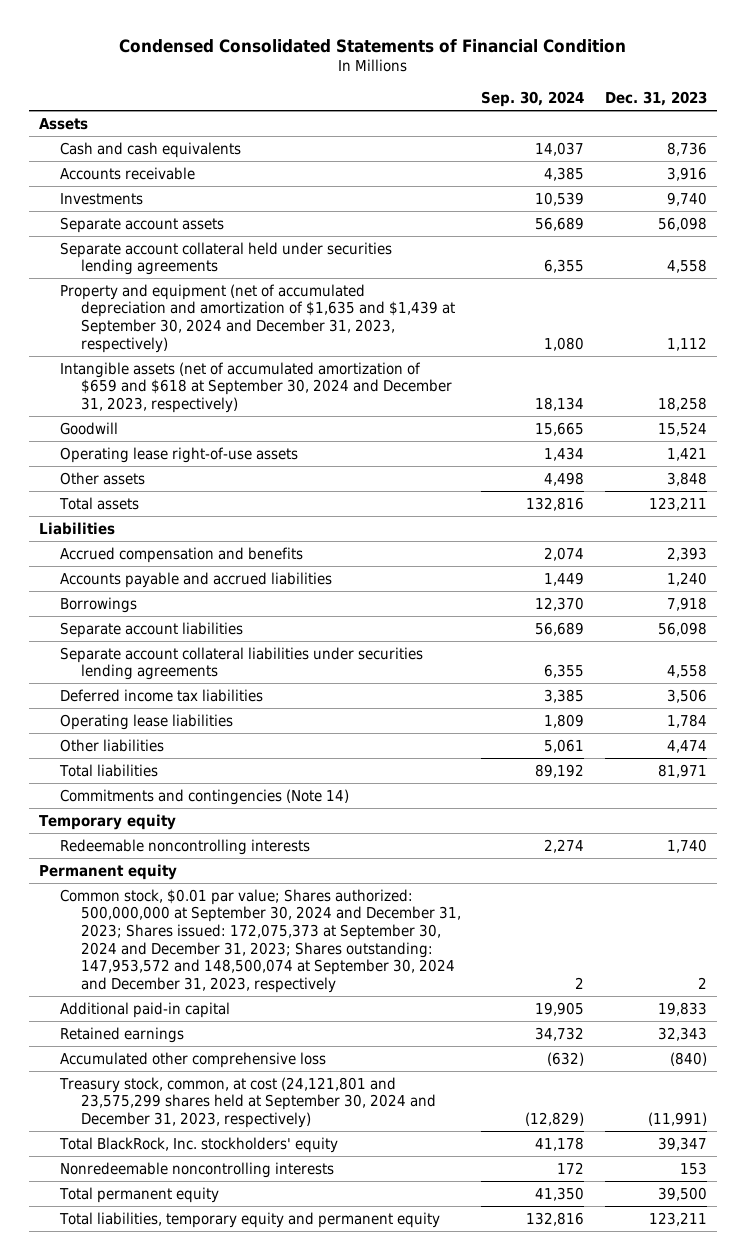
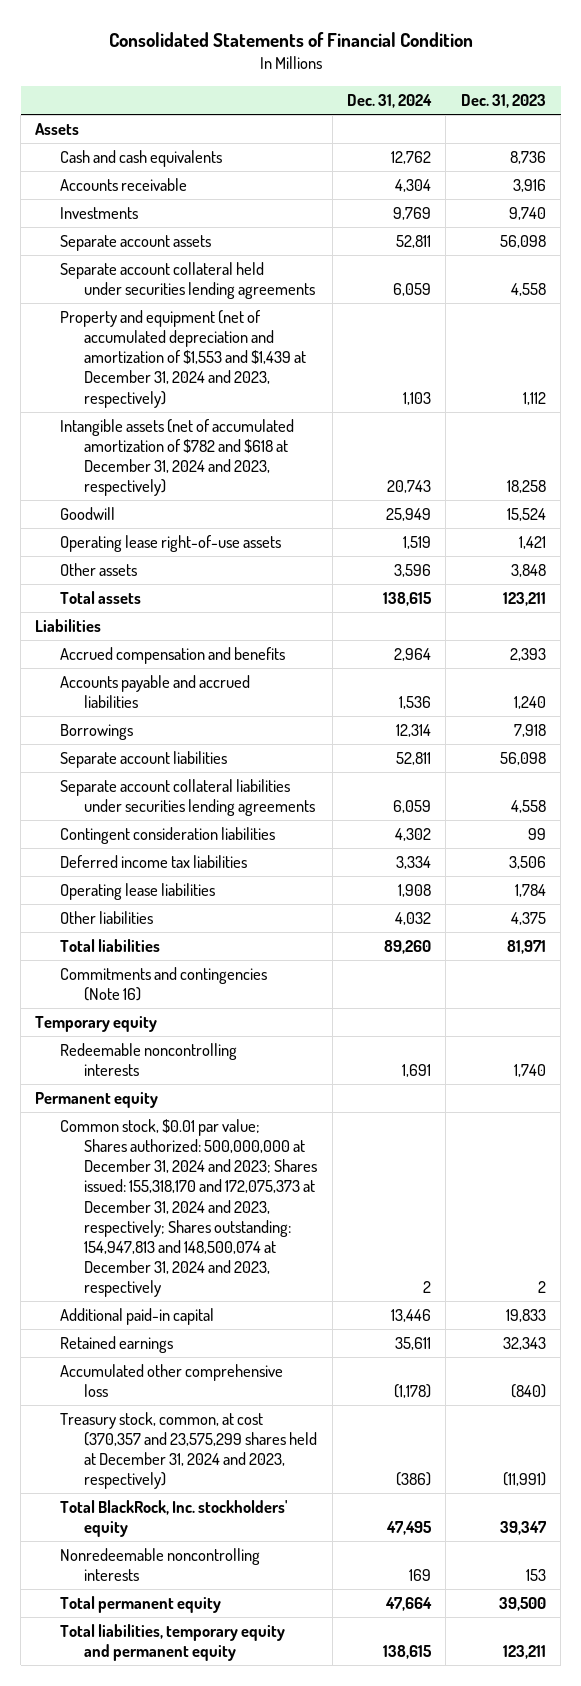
[119,38,627,53] Condensed Consolidated Statements of Financial Condition -> [108,31,473,47] Consolidated Statements of Financial Condition
[481,91,585,108] Sep. 30, 2024 -> none
none -> [347,94,433,109] Dec. 31, 2024
[60,283,455,353] Property and equipment (net of accumulated depreciation and amortization of $1,635 and $1,439 at September 30, 2024 and December 31, 2023, respectively) -> [59,310,307,408] Property and equipment (net of accumulated depreciation and amortization of $1,553 and $1,439 at December 31, 2024 and 2023, respectively)
[60,361,452,414] Intangible assets (net of accumulated amortization of $659 and $618 at September 30, 2024 and December 31, 2023, respectively) -> [59,419,294,497] Intangible assets (net of accumulated amortization of $782 and $618 at December 31, 2024 and 2023, respectively)
none -> [59,827,275,845] Contingent consideration liabilities
[667,739,708,753] 4,474 -> [510,912,546,926] 4,375
[60,788,350,805] Commitments and contingencies (Note 14) -> [59,967,267,1002] Commitments and contingencies (Note 16)
[60,888,461,994] Common stock, $0.01 par value; Shares authorized: 500,000,000 at September 30, 2024 and December 31, 2023; Shares issued: 172,075,373 at September 30, 2024 and December 31, 2023; Shares outstanding: 147,953,572 and 148,500,074 at September 30, 2024 and December 31, 2023, respectively -> [59,1119,318,1297] Common stock, $0.01 par value; Shares authorized: 500,000,000 at December 31, 2024 and 2023; Shares issued: 155,318,170 and 172,075,373 at December 31, 2024 and 2023, respectively; Shares outstanding: 154,947,813 and 148,500,074 at December 31, 2024 and 2023, respectively
[59,1076,436,1129] Treasury stock, common, at cost (24,121,801 and 23,575,299 shares held at September 30, 2024 and December 31, 2023, respectively) -> [59,1412,318,1490] Treasury stock, common, at cost (370,357 and 23,575,299 shares held at December 31, 2024 and 2023, respectively)

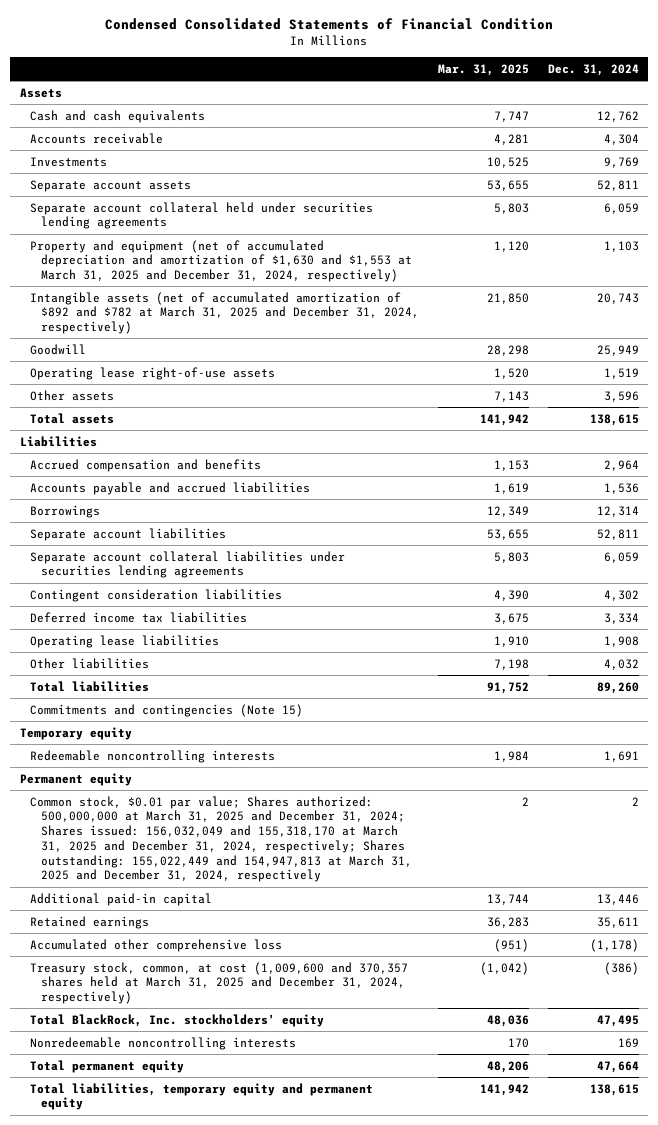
[108,31,473,47] Consolidated Statements of Financial Condition -> [105,17,554,30] Condensed Consolidated Statements of Financial Condition
[460,94,546,109] Dec. 31, 2023 -> none
none -> [437,63,529,76] Mar. 31, 2025
[59,310,307,408] Property and equipment (net of accumulated depreciation and amortization of $1,553 and $1,439 at December 31, 2024 and 2023, respectively) -> [30,239,412,283] Property and equipment (net of accumulated depreciation and amortization of $1,630 and $1,553 at March 31, 2025 and December 31, 2024, respectively)
[59,419,294,497] Intangible assets (net of accumulated amortization of $782 and $618 at December 31, 2024 and 2023, respectively) -> [30,291,419,335] Intangible assets (net of accumulated amortization of $892 and $782 at March 31, 2025 and December 31, 2024, respectively)
[59,967,267,1002] Commitments and contingencies (Note 16) -> [30,703,304,717] Commitments and contingencies (Note 15)
[59,1119,318,1297] Common stock, $0.01 par value; Shares authorized: 500,000,000 at December 31, 2024 and 2023; Shares issued: 155,318,170 and 172,075,373 at December 31, 2024 and 2023, respectively; Shares outstanding: 154,947,813 and 148,500,074 at December 31, 2024 and 2023, respectively -> [30,795,412,883] Common stock, $0.01 par value; Shares authorized: 500,000,000 at March 31, 2025 and December 31, 2024; Shares issued: 156,032,049 and 155,318,170 at March 31, 2025 and December 31, 2024, respectively; Shares outstanding: 155,022,449 and 154,947,813 at March 31, 2025 and December 31, 2024, respectively
[59,1412,318,1490] Treasury stock, common, at cost (370,357 and 23,575,299 shares held at December 31, 2024 and 2023, respectively) -> [30,961,409,1005] Treasury stock, common, at cost (1,009,600 and 370,357 shares held at March 31, 2025 and December 31, 2024, respectively)

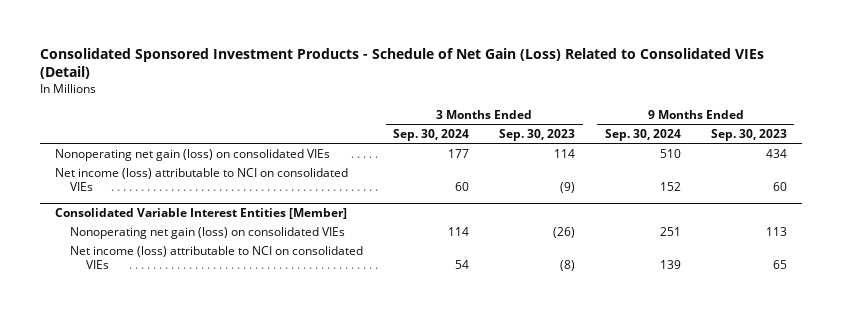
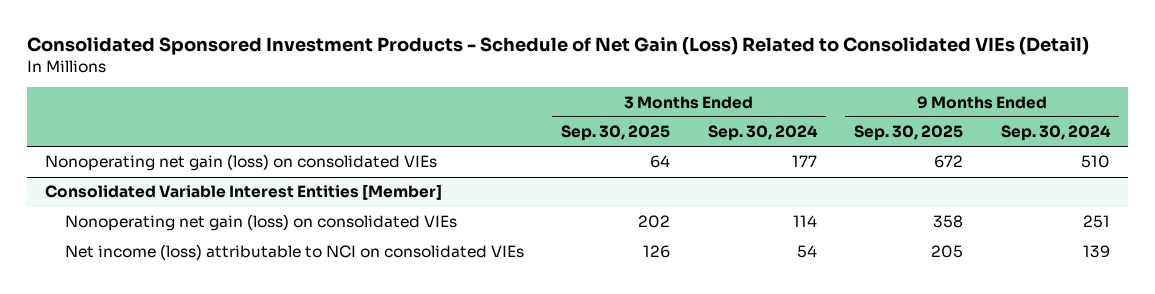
[499,128,576,141] Sep. 30, 2023 -> none
[710,128,787,141] Sep. 30, 2023 -> none
none -> [561,125,671,142] Sep. 30, 2025
none -> [854,125,964,142] Sep. 30, 2025
[55,167,349,191] Net income (loss) attributable to NCI on consolidated VIEs -> none

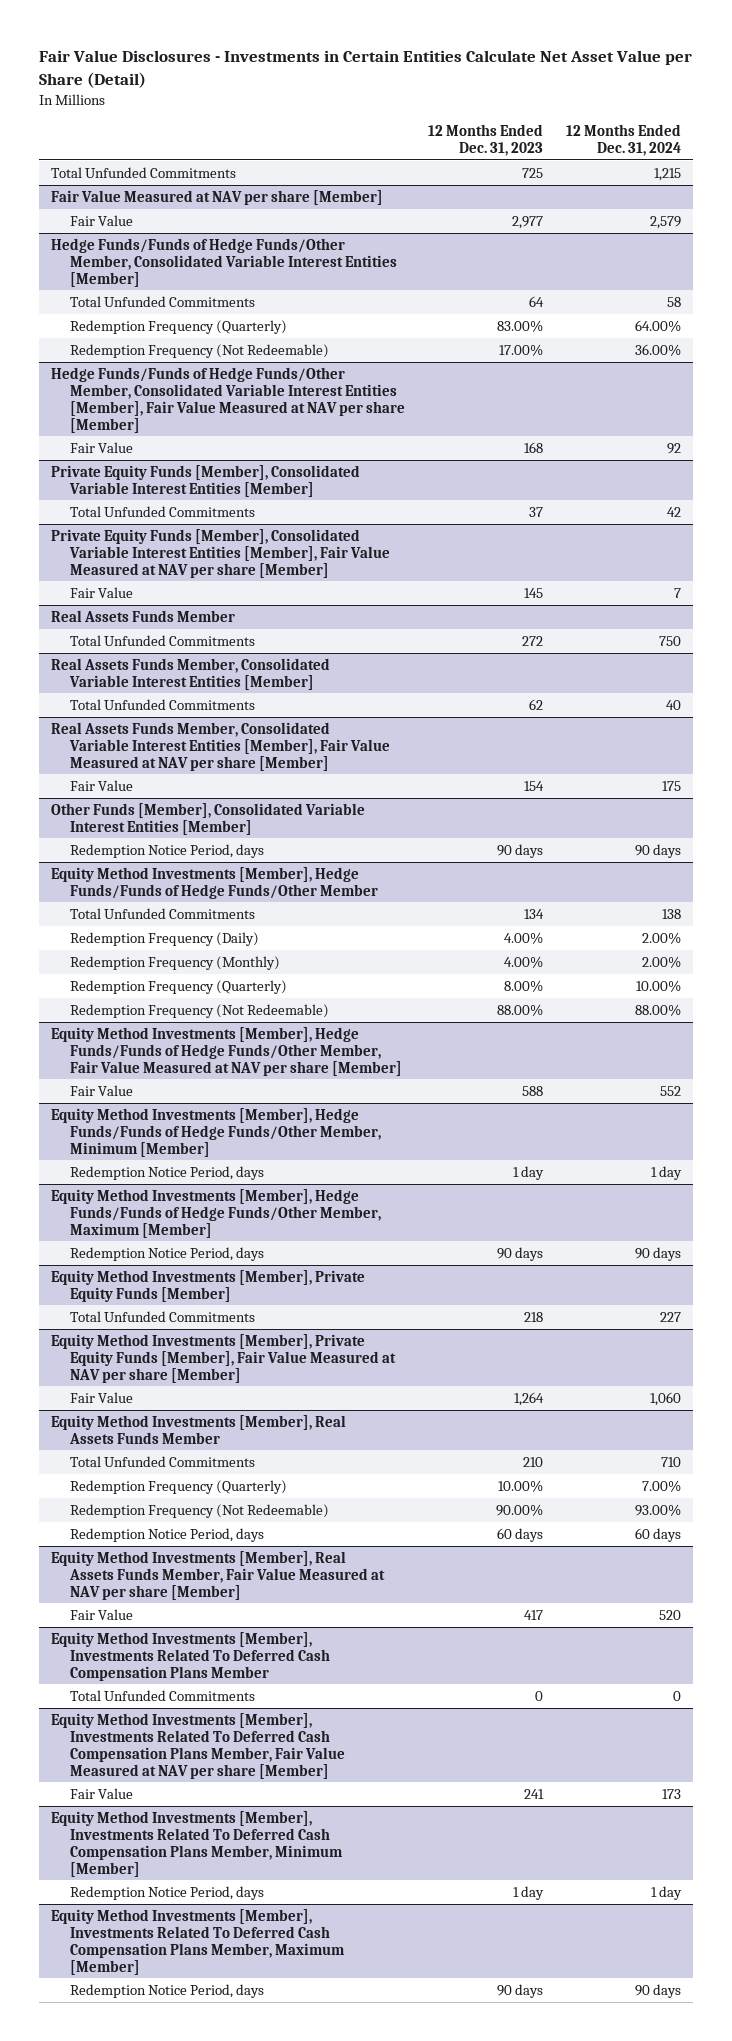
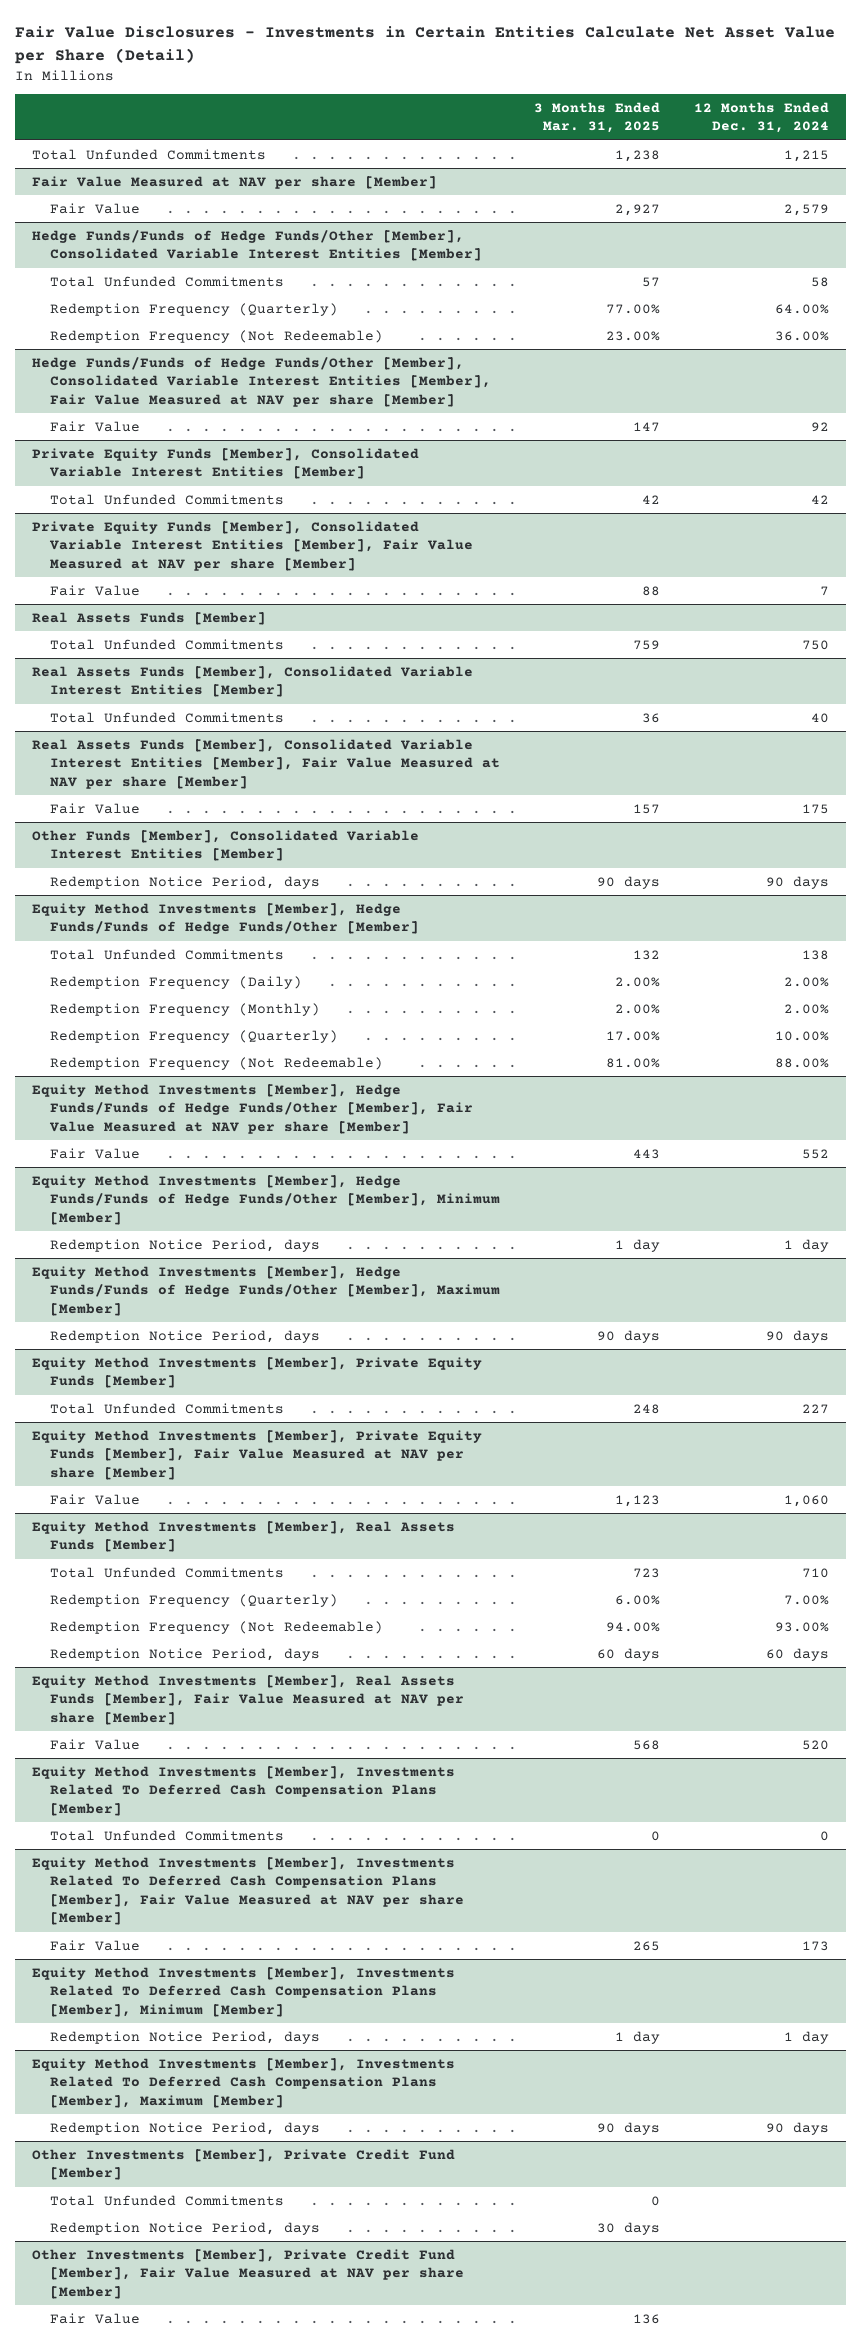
[428,124,544,156] 12 Months Ended Dec. 31, 2023 -> none
none -> [533,101,660,134] 3 Months Ended Mar. 31, 2025
[50,237,398,287] Hedge Funds/Funds of Hedge Funds/Other Member, Consolidated Variable Interest Entities [Member] -> [31,229,482,262] Hedge Funds/Funds of Hedge Funds/Other [Member], Consolidated Variable Interest Entities [Member]
[50,366,406,433] Hedge Funds/Funds of Hedge Funds/Other Member, Consolidated Variable Interest Entities [Member], Fair Value Measured at NAV per share [Member] -> [31,356,491,407] Hedge Funds/Funds of Hedge Funds/Other [Member], Consolidated Variable Interest Entities [Member], Fair Value Measured at NAV per share [Member]
[50,609,235,622] Real Assets Funds Member -> [31,611,266,625] Real Assets Funds [Member]
[50,657,330,690] Real Assets Funds Member, Consolidated Variable Interest Entities [Member] -> [31,665,473,698] Real Assets Funds [Member], Consolidated Variable Interest Entities [Member]
[50,721,391,771] Real Assets Funds Member, Consolidated Variable Interest Entities [Member], Fair Value Measured at NAV per share [Member] -> [31,738,500,789] Real Assets Funds [Member], Consolidated Variable Interest Entities [Member], Fair Value Measured at NAV per share [Member]
[50,866,379,899] Equity Method Investments [Member], Hedge Funds/Funds of Hedge Funds/Other Member -> [31,902,419,935] Equity Method Investments [Member], Hedge Funds/Funds of Hedge Funds/Other [Member]
[50,1026,403,1076] Equity Method Investments [Member], Hedge Funds/Funds of Hedge Funds/Other Member, Fair Value Measured at NAV per share [Member] -> [31,1083,473,1134] Equity Method Investments [Member], Hedge Funds/Funds of Hedge Funds/Other [Member], Fair Value Measured at NAV per share [Member]
[50,1107,382,1157] Equity Method Investments [Member], Hedge Funds/Funds of Hedge Funds/Other Member, Minimum [Member] -> [31,1174,500,1225] Equity Method Investments [Member], Hedge Funds/Funds of Hedge Funds/Other [Member], Minimum [Member]
[50,1188,382,1238] Equity Method Investments [Member], Hedge Funds/Funds of Hedge Funds/Other Member, Maximum [Member] -> [31,1265,500,1316] Equity Method Investments [Member], Hedge Funds/Funds of Hedge Funds/Other [Member], Maximum [Member]
[50,1414,346,1444] Equity Method Investments [Member], Real Assets Funds Member -> [31,1520,455,1553] Equity Method Investments [Member], Real Assets Funds [Member]
[50,1550,386,1600] Equity Method Investments [Member], Real Assets Funds Member, Fair Value Measured at NAV per share [Member] -> [31,1674,464,1725] Equity Method Investments [Member], Real Assets Funds [Member], Fair Value Measured at NAV per share [Member]
[50,1631,331,1681] Equity Method Investments [Member], Investments Related To Deferred Cash Compensation Plans Member -> [31,1765,455,1816] Equity Method Investments [Member], Investments Related To Deferred Cash Compensation Plans [Member]
[50,1712,346,1779] Equity Method Investments [Member], Investments Related To Deferred Cash Compensation Plans Member, Fair Value Measured at NAV per share [Member] -> [31,1856,464,1926] Equity Method Investments [Member], Investments Related To Deferred Cash Compensation Plans [Member], Fair Value Measured at NAV per share [Member]
[50,1810,344,1877] Equity Method Investments [Member], Investments Related To Deferred Cash Compensation Plans Member, Minimum [Member] -> [31,1966,455,2017] Equity Method Investments [Member], Investments Related To Deferred Cash Compensation Plans [Member], Minimum [Member]
[50,1908,346,1975] Equity Method Investments [Member], Investments Related To Deferred Cash Compensation Plans Member, Maximum [Member] -> [31,2057,455,2108] Equity Method Investments [Member], Investments Related To Deferred Cash Compensation Plans [Member], Maximum [Member]
none -> [31,2148,455,2181] Other Investments [Member], Private Credit Fund [Member]
none -> [49,2194,284,2206] Total Unfunded Commitments
none -> [49,2221,320,2235] Redemption Notice Period, days
none -> [31,2248,464,2299] Other Investments [Member], Private Credit Fund [Member], Fair Value Measured at NAV per share [Member]
none -> [49,2312,140,2324] Fair Value

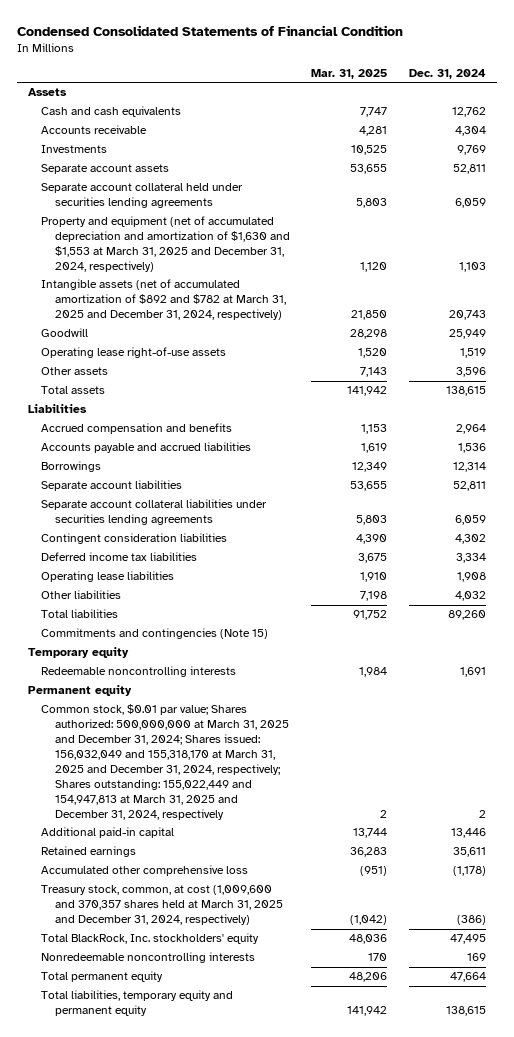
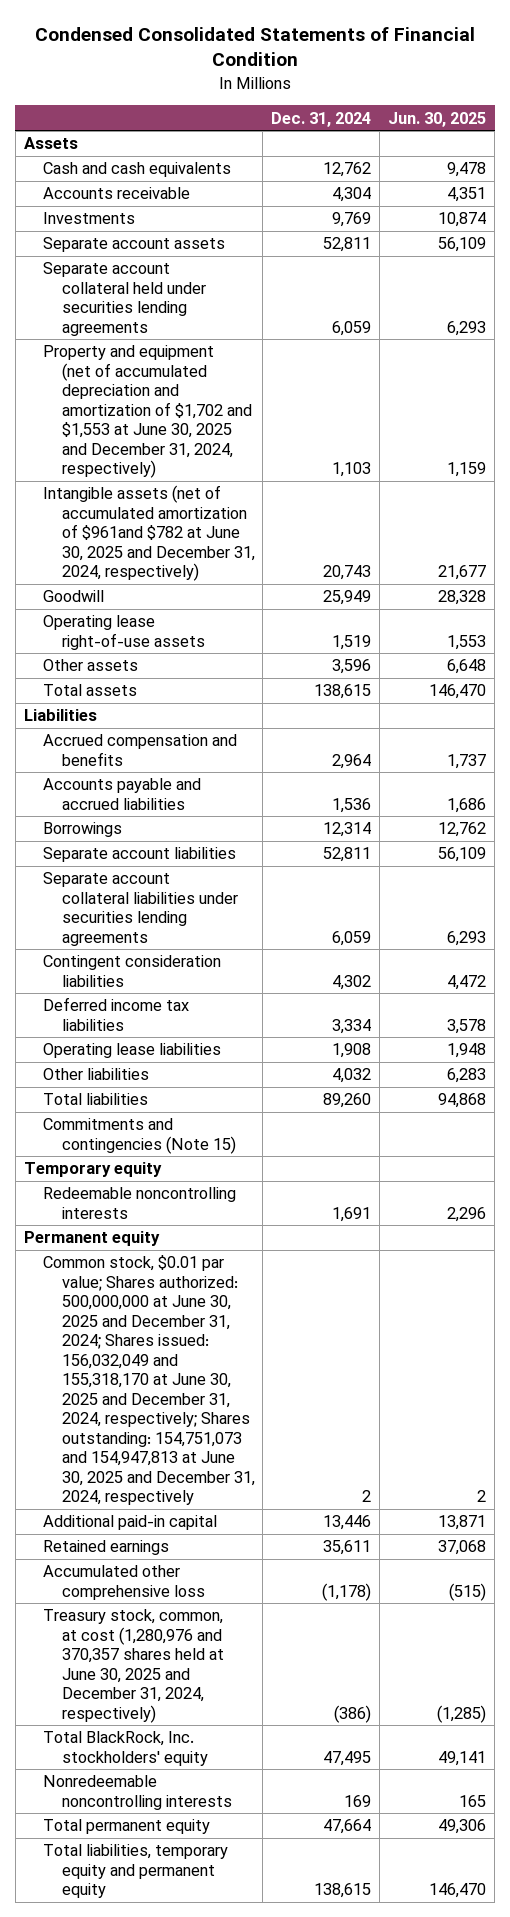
[311,69,388,80] Mar. 31, 2025 -> none
none -> [388,111,487,127] Jun. 30, 2025
[41,216,290,273] Property and equipment (net of accumulated depreciation and amortization of $1,630 and $1,553 at March 31, 2025 and December 31, 2024, respectively) -> [42,345,252,479] Property and equipment (net of accumulated depreciation and amortization of $1,702 and $1,553 at June 30, 2025 and December 31, 2024, respectively)
[41,279,286,321] Intangible assets (net of accumulated amortization of $892 and $782 at March 31, 2025 and December 31, 2024, respectively) -> [42,485,255,582] Intangible assets (net of accumulated amortization of $961and $782 at June 30, 2025 and December 31, 2024, respectively)
[41,704,289,820] Common stock, $0.01 par value; Shares authorized: 500,000,000 at March 31, 2025 and December 31, 2024; Shares issued: 156,032,049 and 155,318,170 at March 31, 2025 and December 31, 2024, respectively; Shares outstanding: 155,022,449 and 154,947,813 at March 31, 2025 and December 31, 2024, respectively -> [42,1255,255,1506] Common stock, $0.01 par value; Shares authorized: 500,000,000 at June 30, 2025 and December 31, 2024; Shares issued: 156,032,049 and 155,318,170 at June 30, 2025 and December 31, 2024, respectively; Shares outstanding: 154,751,073 and 154,947,813 at June 30, 2025 and December 31, 2024, respectively
[41,885,283,926] Treasury stock, common, at cost (1,009,600 and 370,357 shares held at March 31, 2025 and December 31, 2024, respectively) -> [42,1609,224,1723] Treasury stock, common, at cost (1,280,976 and 370,357 shares held at June 30, 2025 and December 31, 2024, respectively)

